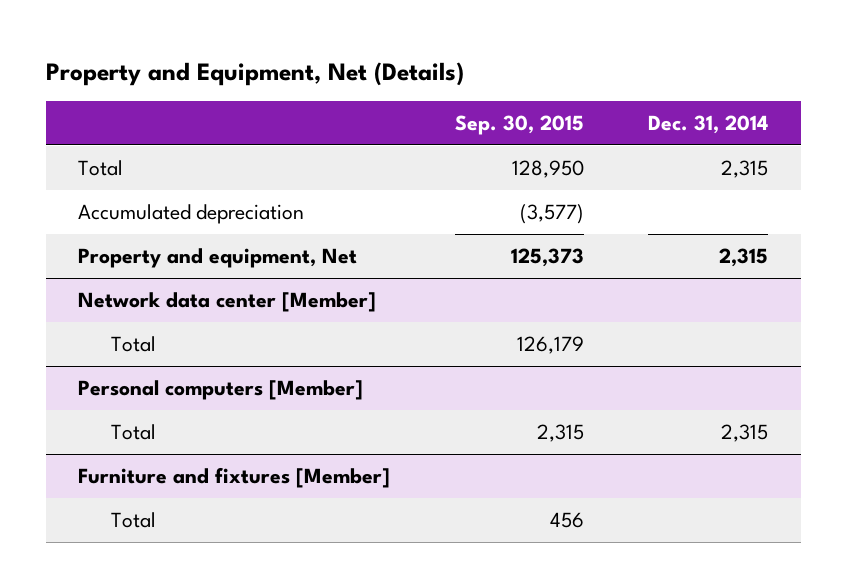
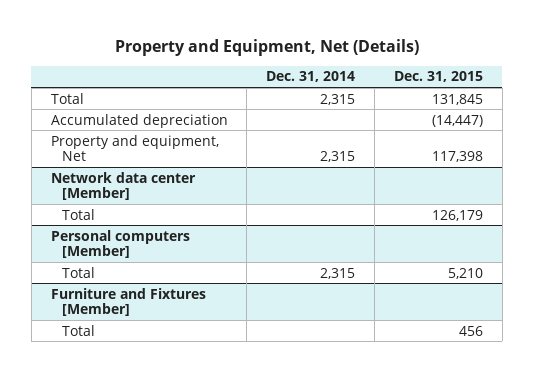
[454,115,584,136] Sep. 30, 2015 -> none
none -> [394,71,484,83] Dec. 31, 2015
[78,466,391,488] Furniture and fixtures [Member] -> [50,287,206,317] Furniture and Fixtures [Member]

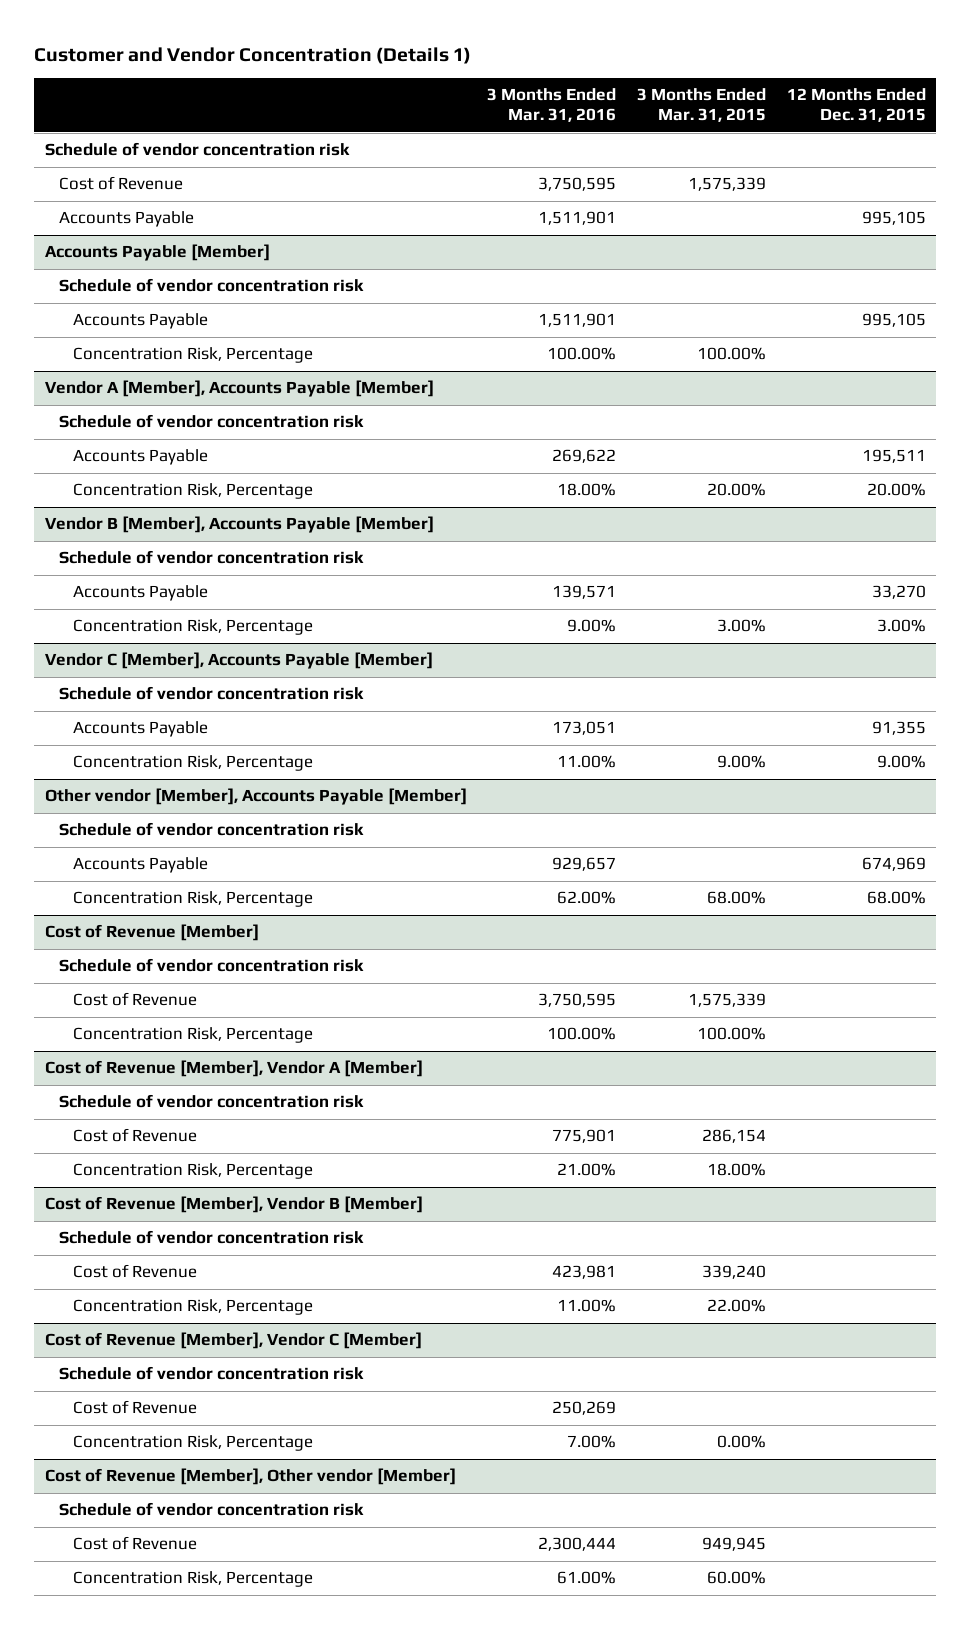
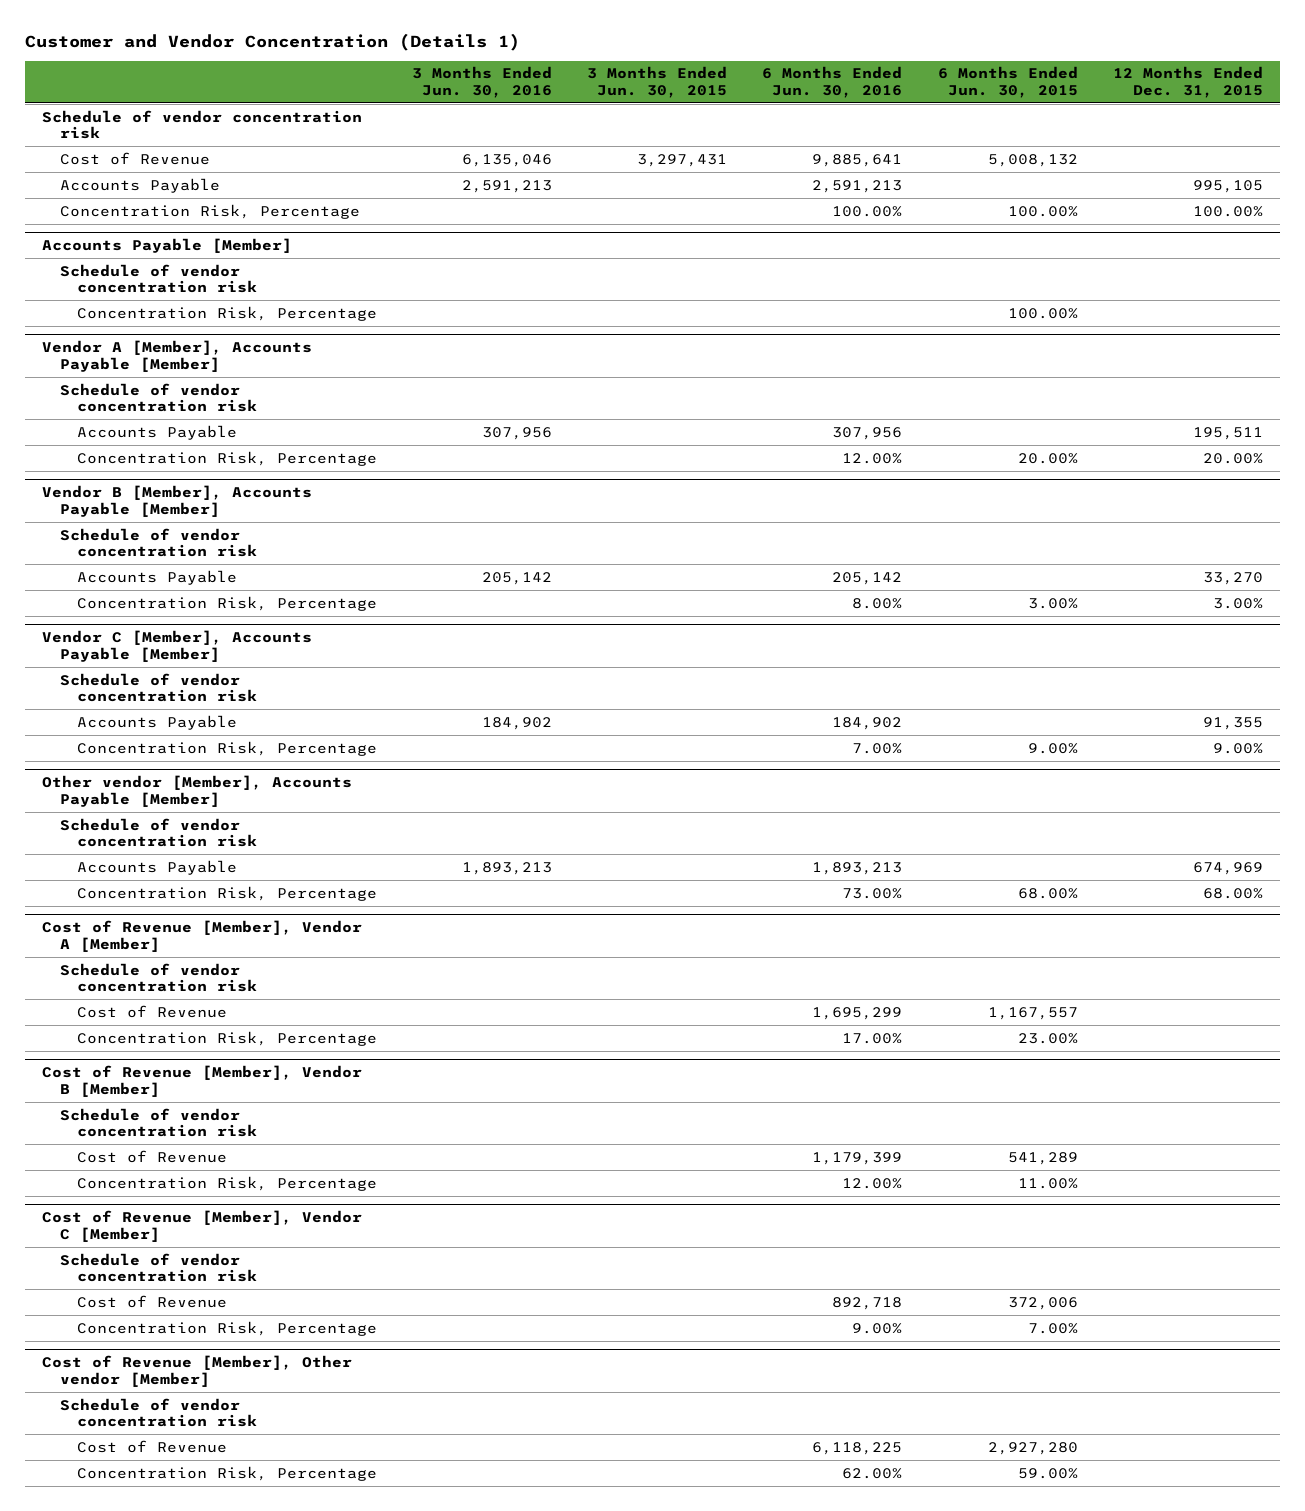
[487,88,617,123] 3 Months Ended Mar. 31, 2016 -> none
[636,88,766,123] 3 Months Ended Mar. 31, 2015 -> none
none -> [412,66,553,98] 3 Months Ended Jun. 30, 2016
none -> [587,66,728,98] 3 Months Ended Jun. 30, 2015
none -> [762,66,903,98] 6 Months Ended Jun. 30, 2016
none -> [937,66,1078,98] 6 Months Ended Jun. 30, 2015
none -> [59,203,360,219] Concentration Risk, Percentage
[72,313,208,330] Accounts Payable -> none
[44,924,259,942] Cost of Revenue [Member] -> none
[58,958,364,973] Schedule of vendor concentration risk -> none
[72,992,197,1007] Cost of Revenue -> none
[72,1027,313,1044] Concentration Risk, Percentage -> none

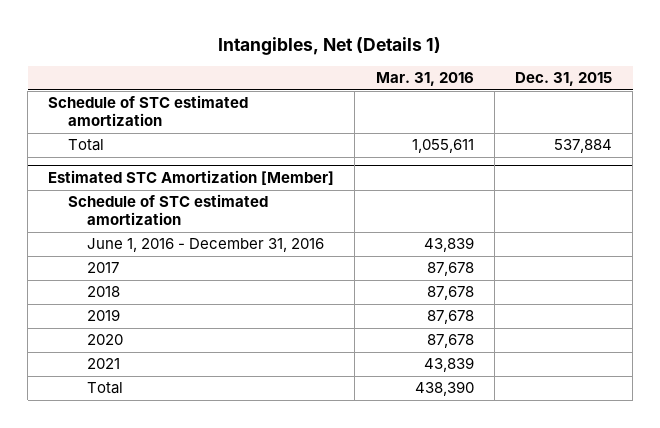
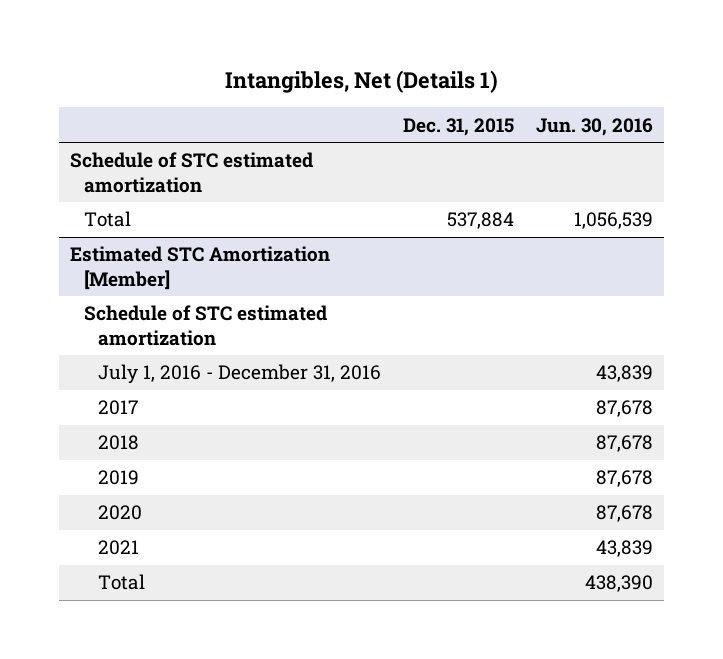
[375,72,474,87] Mar. 31, 2016 -> none
none -> [536,117,654,136] Jun. 30, 2016
[87,238,325,253] June 1, 2016 - December 31, 2016 -> [98,364,382,385] July 1, 2016 - December 31, 2016

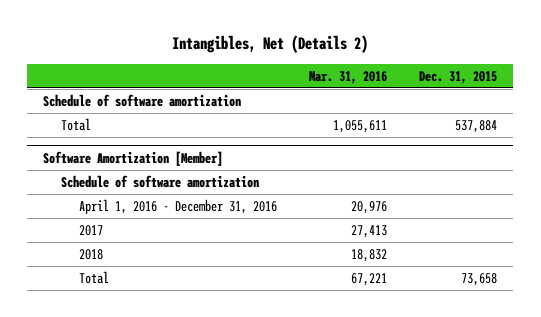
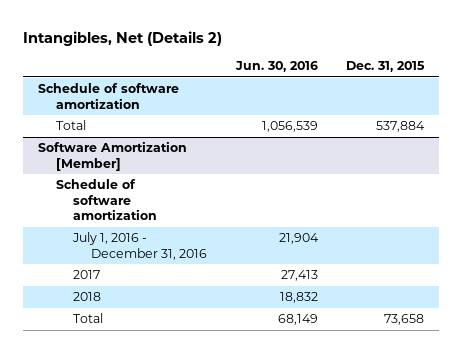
[309,70,388,84] Mar. 31, 2016 -> none
none -> [234,61,318,73] Jun. 30, 2016
[79,199,278,215] April 1, 2016 - December 31, 2016 -> [72,232,207,260] July 1, 2016 - December 31, 2016

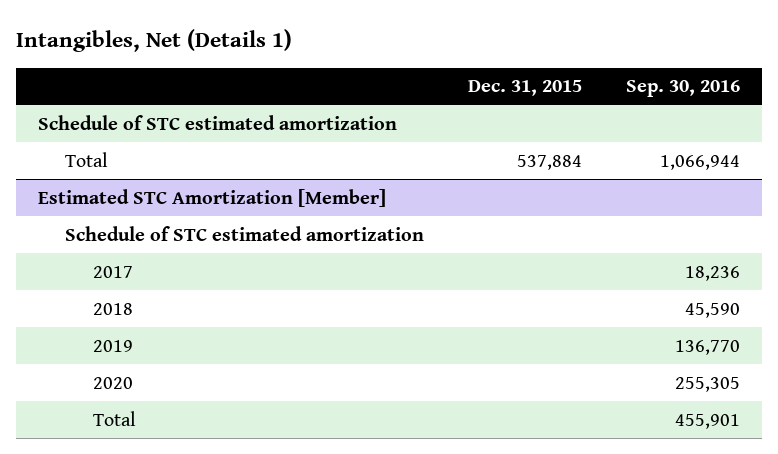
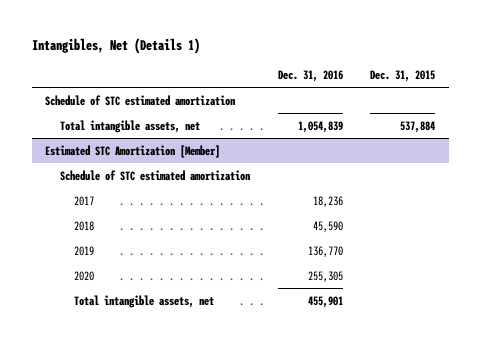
[625,80,740,98] Sep. 30, 2016 -> none
none -> [277,70,343,83] Dec. 31, 2016
[65,151,109,167] Total -> [59,119,200,133] Total intangible assets, net
[92,410,136,426] Total -> [73,294,214,308] Total intangible assets, net

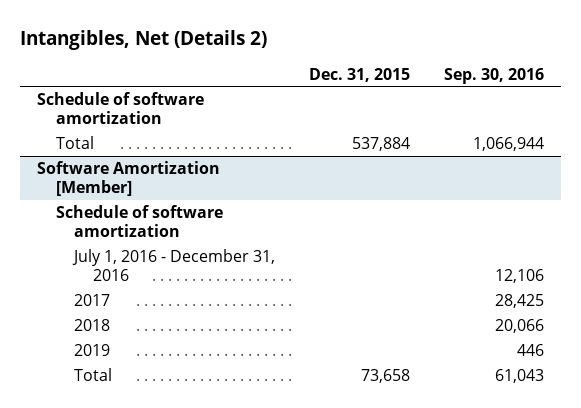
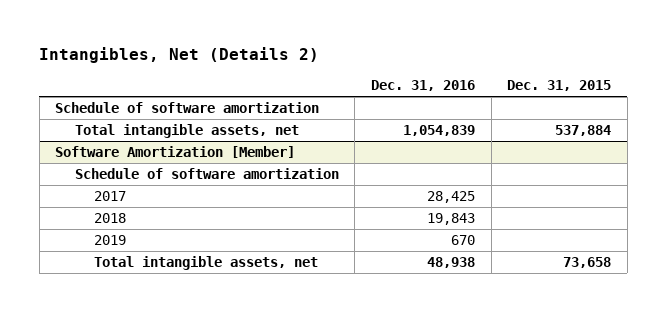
[443,67,544,84] Sep. 30, 2016 -> none
none -> [370,79,475,91] Dec. 31, 2016
[55,136,94,150] Total -> [74,124,299,139] Total intangible assets, net
[72,249,276,282] July 1, 2016 - December 31, 2016 -> none
[74,368,113,382] Total -> [93,256,318,271] Total intangible assets, net

